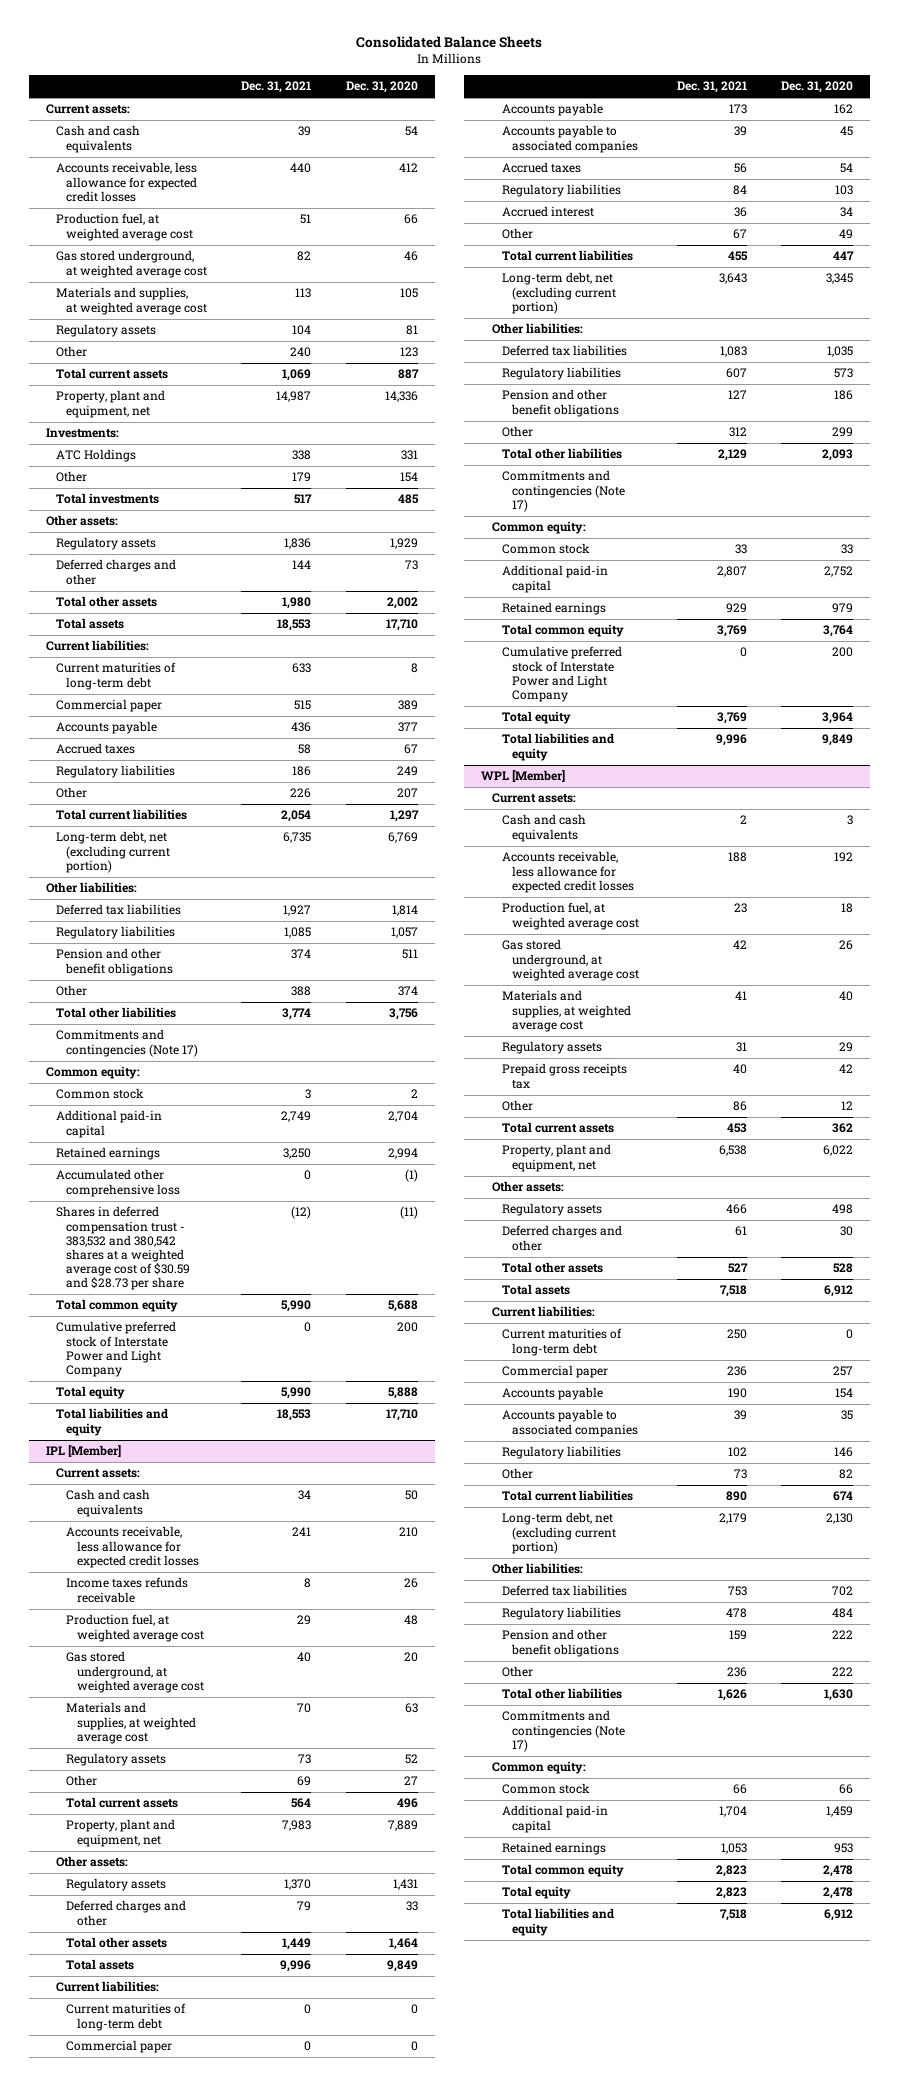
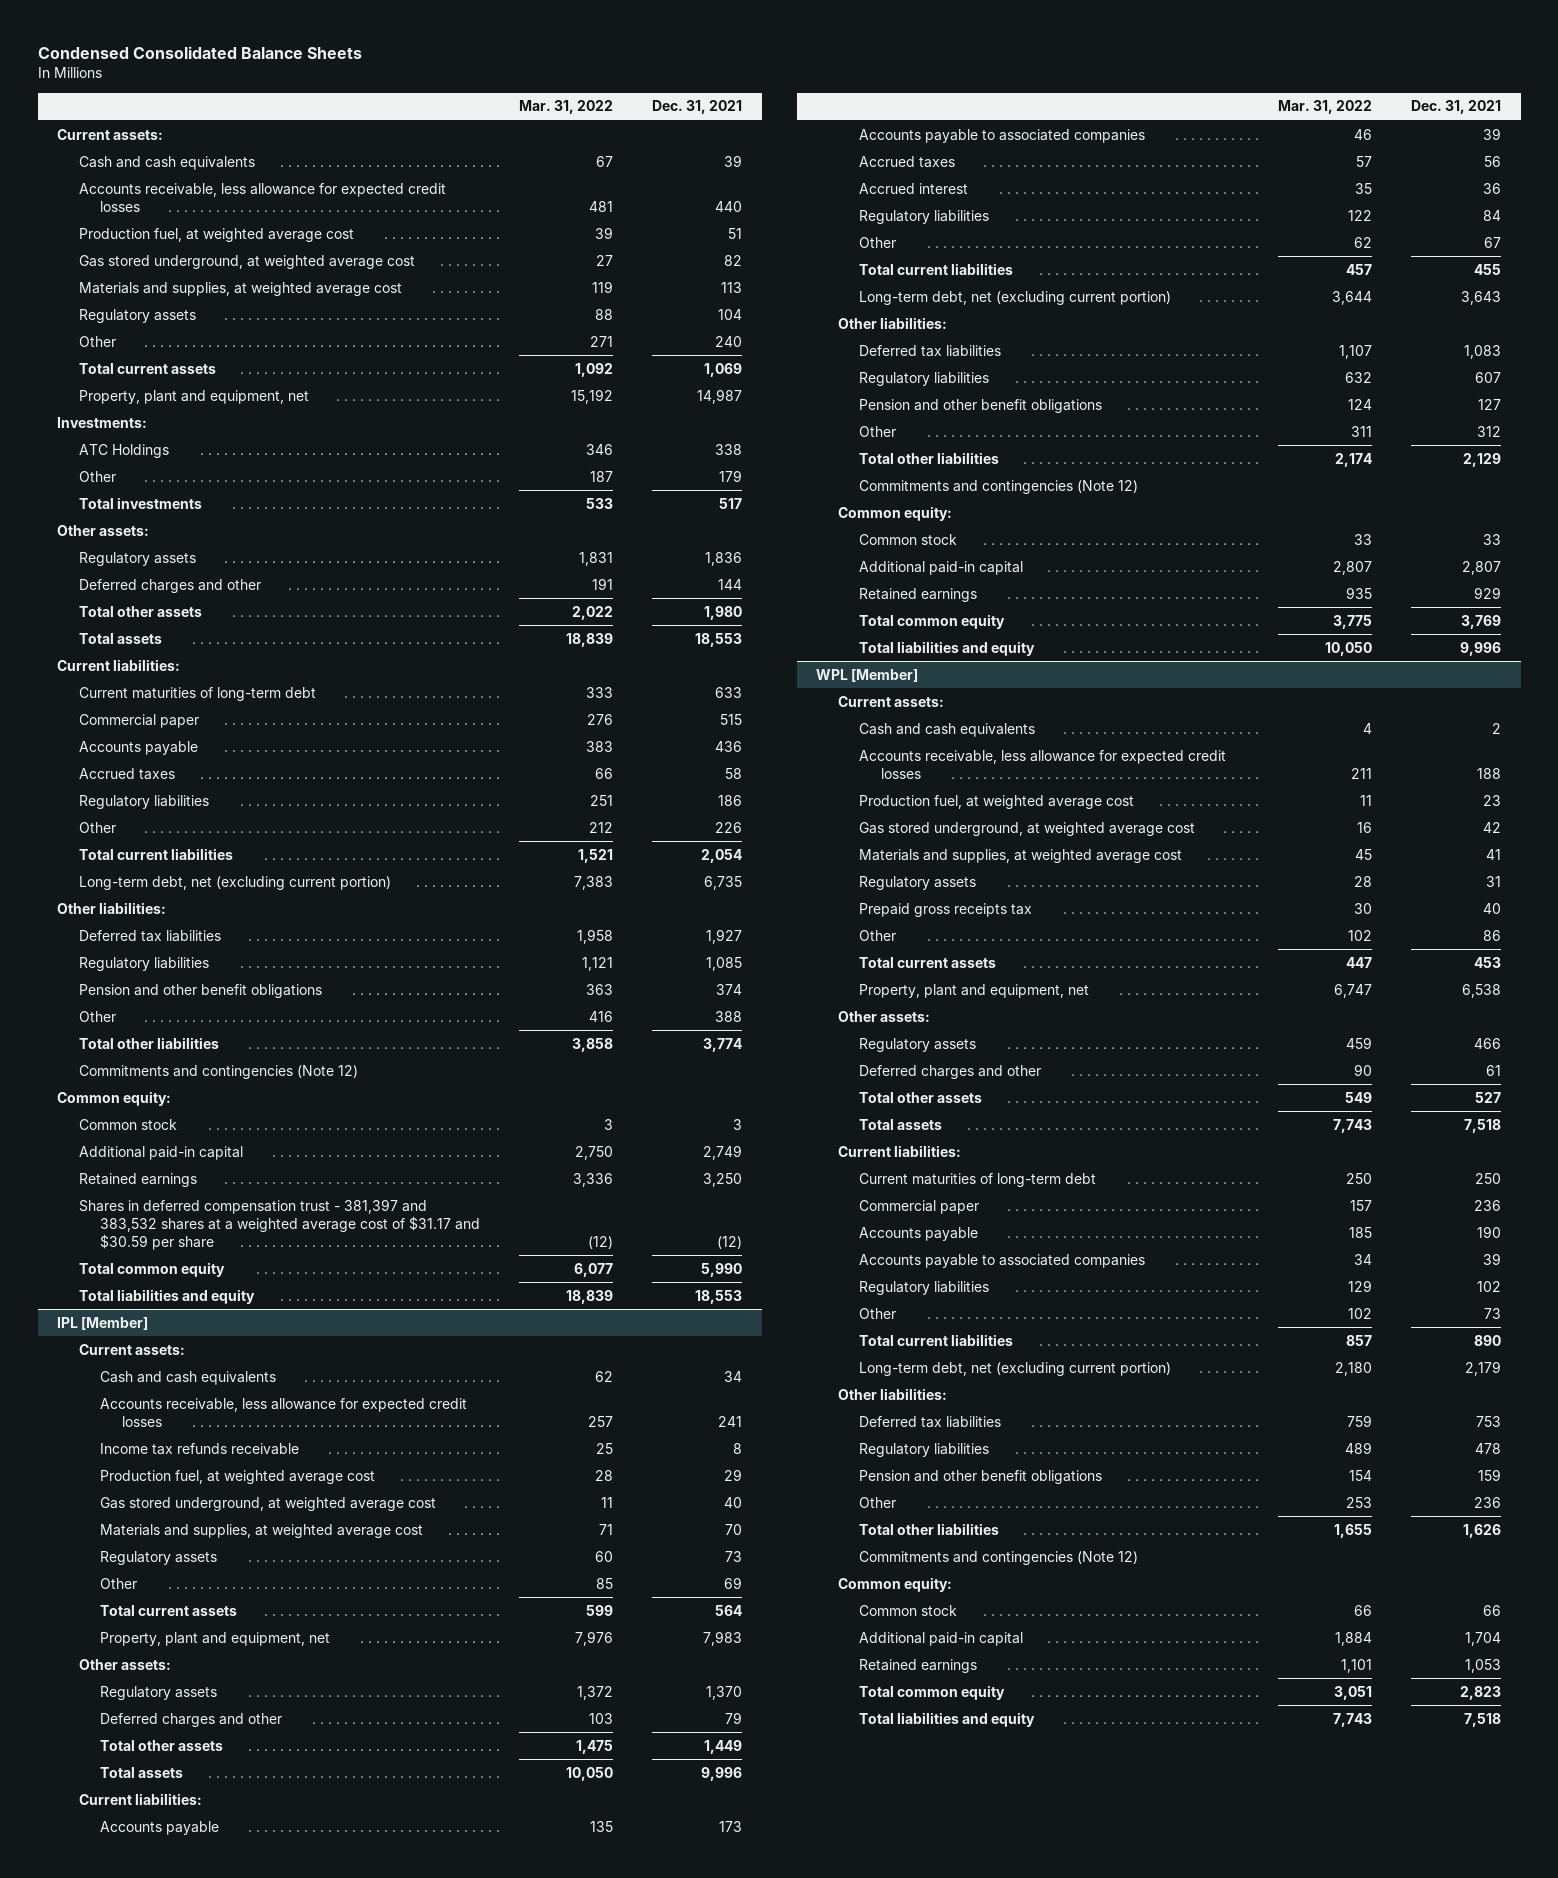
[356,35,543,48] Consolidated Balance Sheets -> [37,46,362,60] Condensed Consolidated Balance Sheets
[345,81,418,94] Dec. 31, 2020 -> none
none -> [519,100,614,115] Mar. 31, 2022
[55,1029,199,1057] Commitments and contingencies (Note 17) -> [78,1064,358,1079] Commitments and contingencies (Note 12)
[55,1169,181,1197] Accumulated other comprehensive loss -> none
[55,1206,191,1291] Shares in deferred compensation trust - 383,532 and 380,542 shares at a weighted average cost of $30.59 and $28.73 per share -> [78,1198,481,1250] Shares in deferred compensation trust - 381,397 and 383,532 shares at a weighted average cost of $31.17 and $30.59 per share
[55,1321,176,1377] Cumulative preferred stock of Interstate Power and Light Company -> none
[55,1386,125,1400] Total equity -> none
[66,1577,189,1603] Income taxes refunds receivable -> [100,1442,300,1455] Income tax refunds receivable
[66,2003,187,2031] Current maturities of long-term debt -> none
[66,2040,173,2054] Commercial paper -> none
[502,184,622,198] Regulatory liabilities -> [859,209,990,224] Regulatory liabilities
[502,470,626,512] Commitments and contingencies (Note 17) -> [859,479,1139,494] Commitments and contingencies (Note 12)
[502,646,623,702] Cumulative preferred stock of Interstate Power and Light Company -> none
[502,711,572,725] Total equity -> none
[502,1710,626,1752] Commitments and contingencies (Note 17) -> [859,1550,1139,1565] Commitments and contingencies (Note 12)
[502,1886,572,1900] Total equity -> none

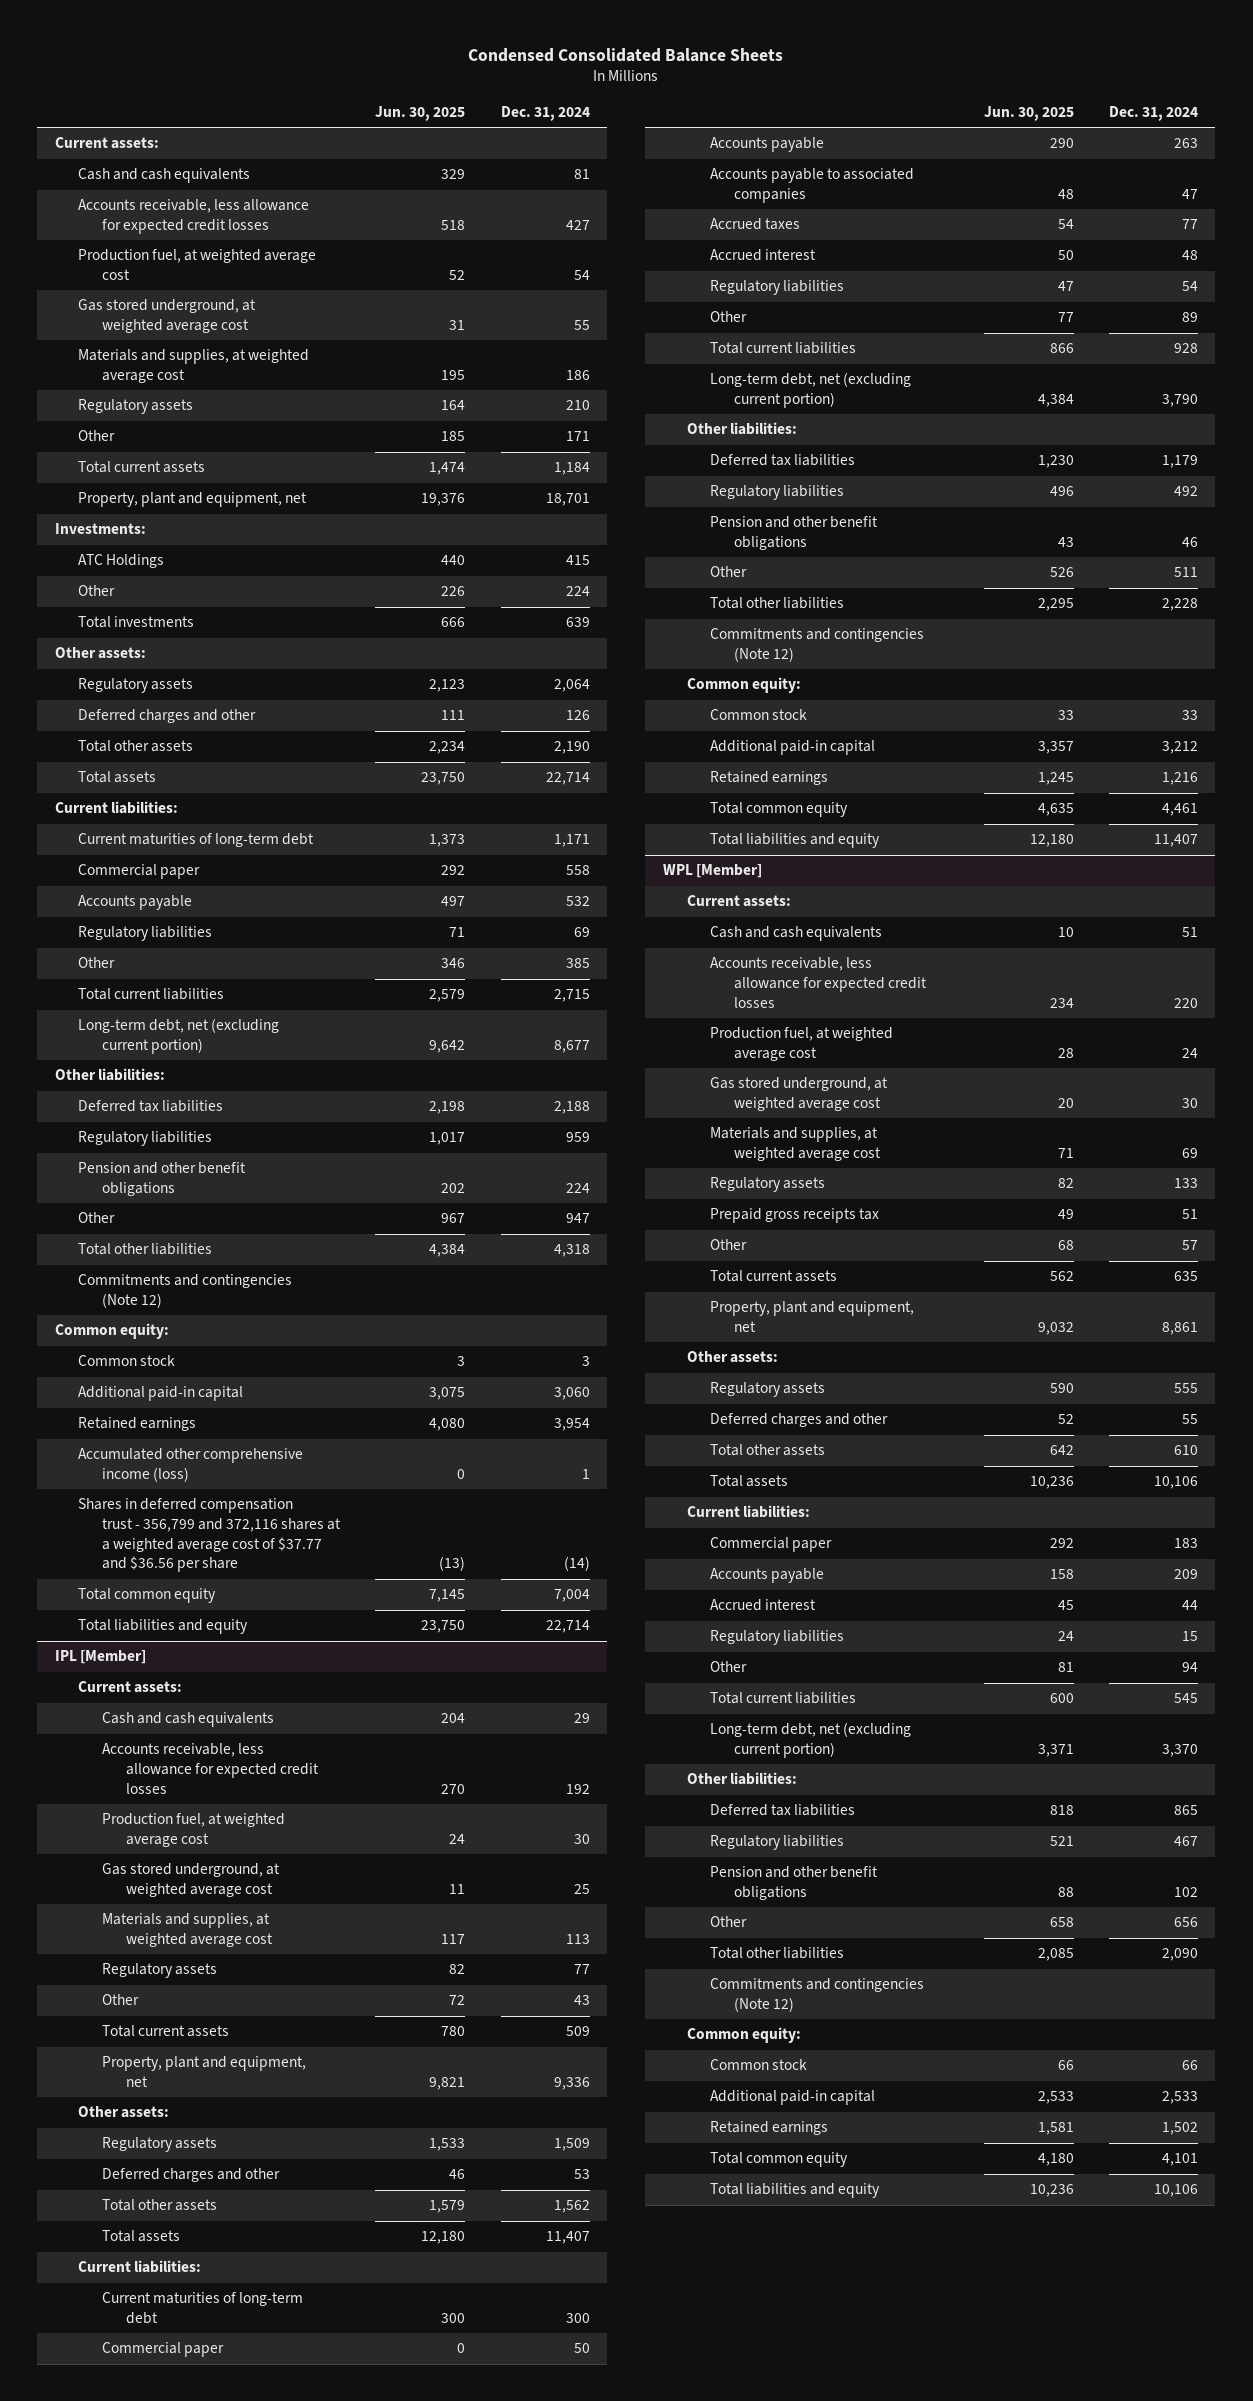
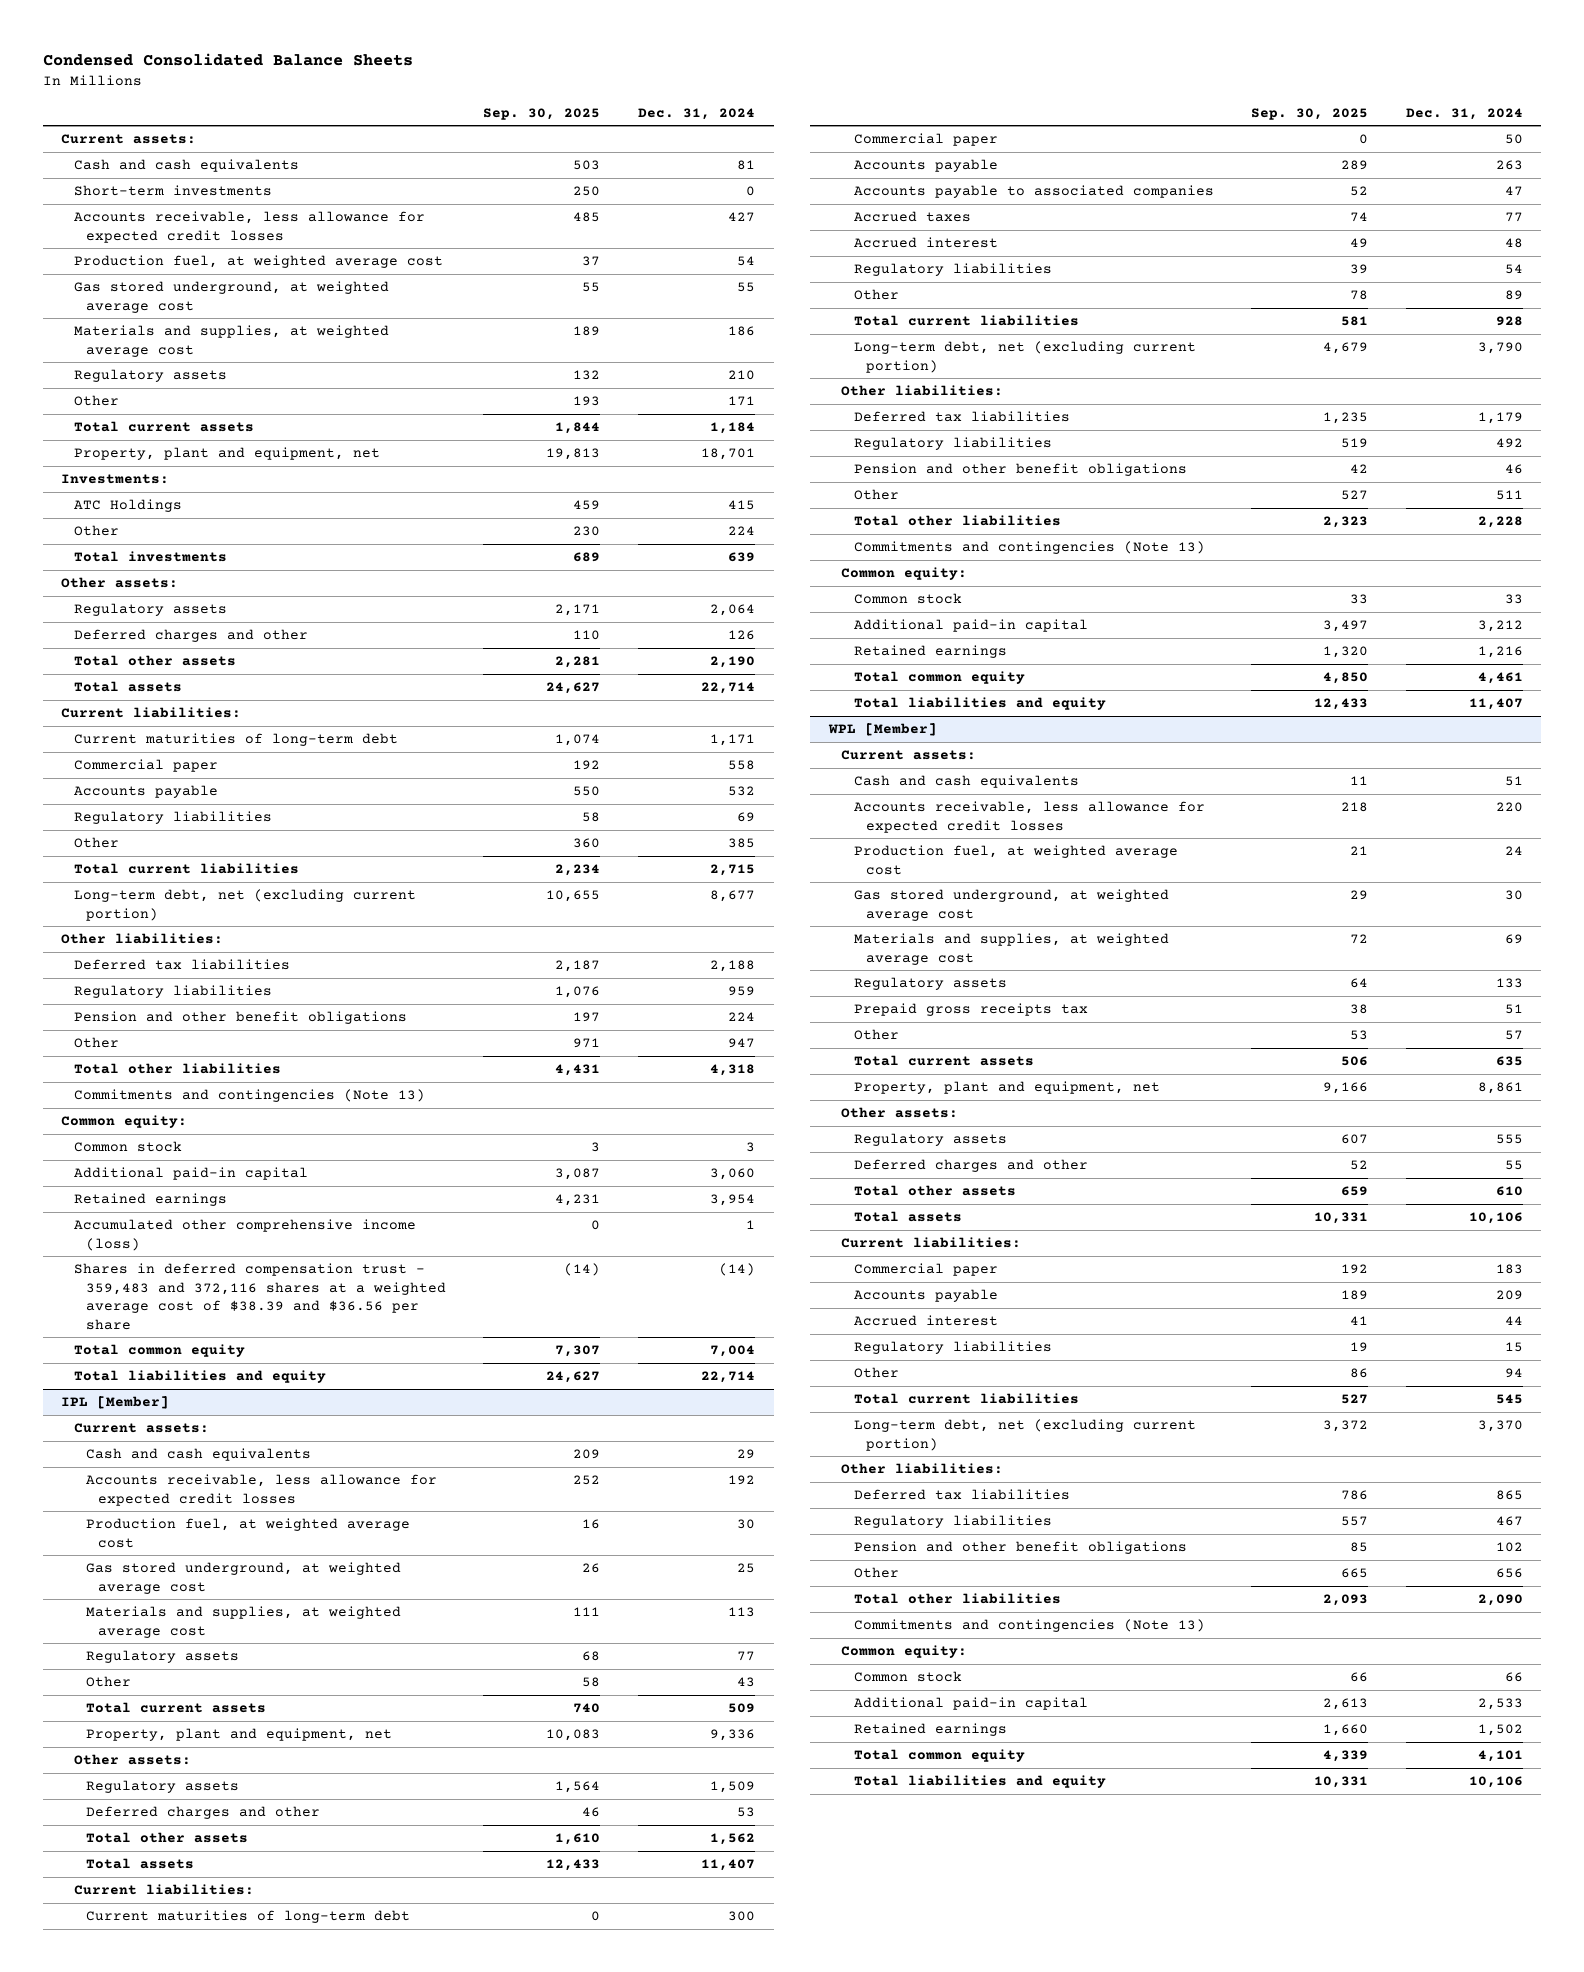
[375,106,466,122] Jun. 30, 2025 -> none
none -> [483,107,601,120] Sep. 30, 2025
none -> [73,185,272,197] Short-term investments
[78,1274,293,1309] Commitments and contingencies (Note 12) -> [73,1089,425,1103] Commitments and contingencies (Note 13)
[78,1498,342,1573] Shares in deferred compensation trust - 356,799 and 372,116 shares at a weighted average cost of $37.77 and $36.56 per share -> [73,1263,447,1330] Shares in deferred compensation trust - 359,483 and 372,116 shares at a weighted average cost of $38.39 and $36.56 per share
[710,628,925,663] Commitments and contingencies (Note 12) -> [853,541,1205,555] Commitments and contingencies (Note 13)
[710,1978,925,2013] Commitments and contingencies (Note 12) -> [853,1619,1205,1633] Commitments and contingencies (Note 13)

